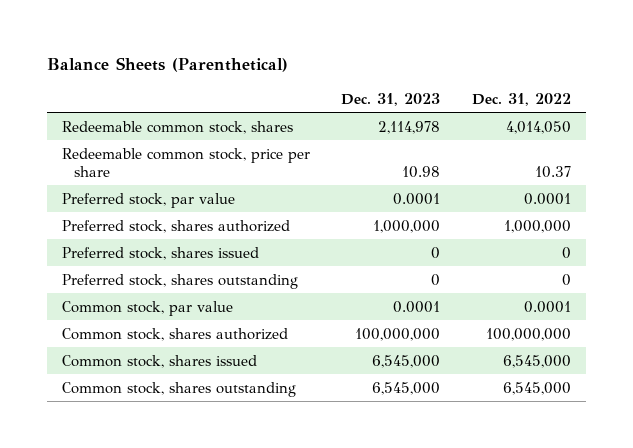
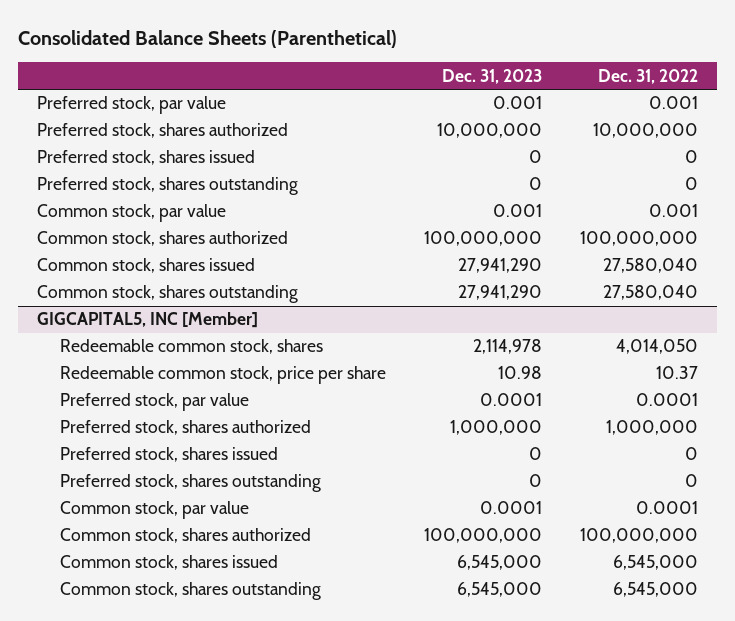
[46,56,288,72] Balance Sheets (Parenthetical) -> [18,30,398,49] Consolidated Balance Sheets (Parenthetical)
none -> [37,96,227,115] Preferred stock, par value
none -> [37,123,289,139] Preferred stock, shares authorized
none -> [37,150,256,166] Preferred stock, shares issued
none -> [37,177,299,196] Preferred stock, shares outstanding
none -> [37,204,227,223] Common stock, par value
none -> [37,231,289,247] Common stock, shares authorized
none -> [37,258,256,274] Common stock, shares issued
none -> [37,285,299,304] Common stock, shares outstanding
none -> [37,312,259,329] GIGCAPITAL5, INC [Member]

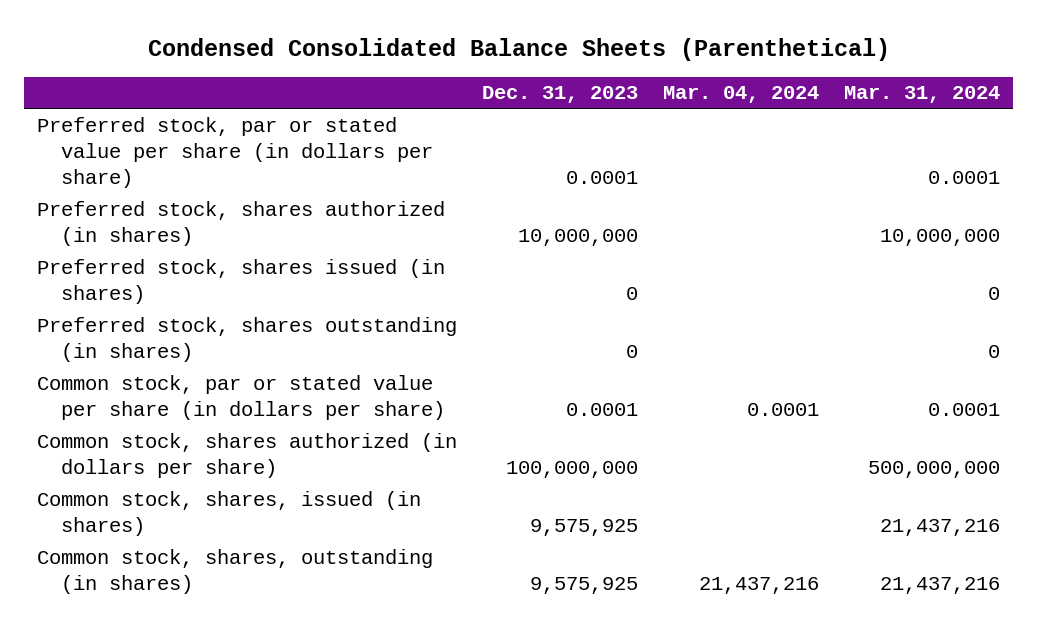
[18,30,398,49] Consolidated Balance Sheets (Parenthetical) -> [147,38,890,62] Condensed Consolidated Balance Sheets (Parenthetical)
[597,68,698,84] Dec. 31, 2022 -> none
none -> [663,86,820,104] Mar. 04, 2024
none -> [844,86,1001,104] Mar. 31, 2024
[37,312,259,329] GIGCAPITAL5, INC [Member] -> none
[60,339,324,355] Redeemable common stock, shares -> none
[60,366,387,385] Redeemable common stock, price per share -> none
[60,393,250,412] Preferred stock, par value -> none
[60,420,312,436] Preferred stock, shares authorized -> none
[60,447,279,463] Preferred stock, shares issued -> none
[60,474,322,493] Preferred stock, shares outstanding -> none
[60,501,250,520] Common stock, par value -> none
[60,528,312,544] Common stock, shares authorized -> none
[60,555,279,571] Common stock, shares issued -> none
[60,582,322,601] Common stock, shares outstanding -> none
[37,96,227,115] Preferred stock, par value -> [37,116,433,188] Preferred stock, par or stated value per share (in dollars per share)
[493,96,543,110] 0.001 -> [566,170,639,184] 0.0001
[37,123,289,139] Preferred stock, shares authorized -> [37,200,446,246] Preferred stock, shares authorized (in shares)
[37,150,256,166] Preferred stock, shares issued -> [37,258,446,304] Preferred stock, shares issued (in shares)
[37,177,299,196] Preferred stock, shares outstanding -> [37,316,458,362] Preferred stock, shares outstanding (in shares)
[37,204,227,223] Common stock, par value -> [37,374,445,420] Common stock, par or stated value per share (in dollars per share)
[493,204,543,218] 0.001 -> [566,402,639,416] 0.0001
[37,231,289,247] Common stock, shares authorized -> [37,432,458,478] Common stock, shares authorized (in dollars per share)
[37,258,256,274] Common stock, shares issued -> [37,490,422,536] Common stock, shares, issued (in shares)
[458,258,543,274] 27,941,290 -> [530,518,639,536] 9,575,925
[37,285,299,304] Common stock, shares outstanding -> [37,548,434,594] Common stock, shares, outstanding (in shares)
[458,285,543,301] 27,941,290 -> [530,576,639,594] 9,575,925

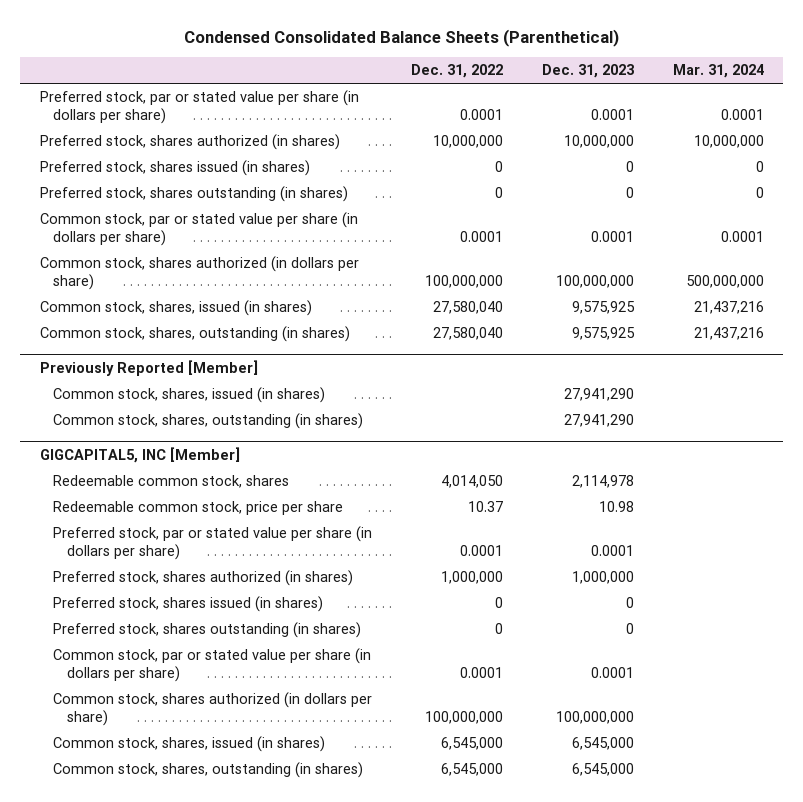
[663,86,820,104] Mar. 04, 2024 -> none
none -> [411,64,504,79] Dec. 31, 2022
none -> [39,359,258,376] Previously Reported [Member]
none -> [53,386,326,403] Common stock, shares, issued (in shares)
none -> [53,412,364,429] Common stock, shares, outstanding (in shares)
none -> [39,446,240,463] GIGCAPITAL5, INC [Member]
none -> [53,474,290,488] Redeemable common stock, shares
none -> [53,500,344,515] Redeemable common stock, price per share
none -> [53,525,373,560] Preferred stock, par or stated value per share (in dollars per share)
none -> [53,569,354,586] Preferred stock, shares authorized (in shares)
none -> [53,595,324,612] Preferred stock, shares issued (in shares)
none -> [53,621,362,638] Preferred stock, shares outstanding (in shares)
none -> [53,647,372,682] Common stock, par or stated value per share (in dollars per share)
none -> [53,691,373,726] Common stock, shares authorized (in dollars per share)
none -> [53,735,326,752] Common stock, shares, issued (in shares)
none -> [53,761,364,778] Common stock, shares, outstanding (in shares)

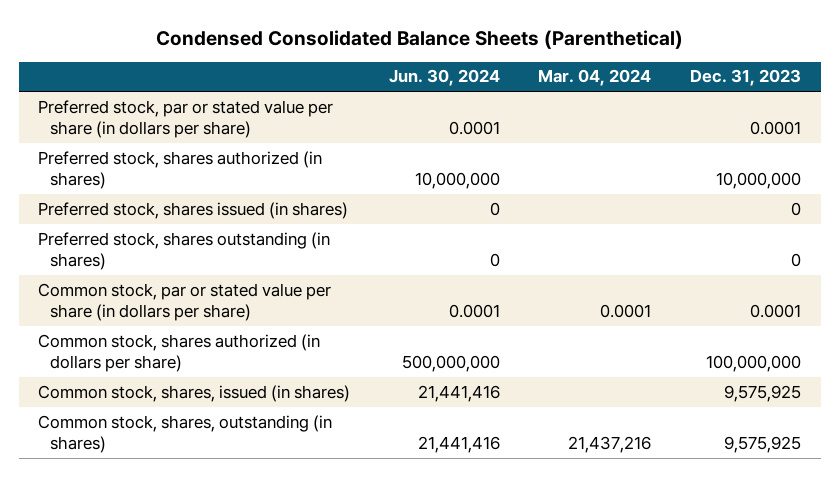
[411,64,504,79] Dec. 31, 2022 -> none
[672,64,764,79] Mar. 31, 2024 -> none
none -> [388,69,500,87] Jun. 30, 2024
none -> [538,69,652,87] Mar. 04, 2024
[39,359,258,376] Previously Reported [Member] -> none
[53,386,326,403] Common stock, shares, issued (in shares) -> none
[53,412,364,429] Common stock, shares, outstanding (in shares) -> none
[39,446,240,463] GIGCAPITAL5, INC [Member] -> none
[53,474,290,488] Redeemable common stock, shares -> none
[53,500,344,515] Redeemable common stock, price per share -> none
[53,525,373,560] Preferred stock, par or stated value per share (in dollars per share) -> none
[53,569,354,586] Preferred stock, shares authorized (in shares) -> none
[53,595,324,612] Preferred stock, shares issued (in shares) -> none
[53,621,362,638] Preferred stock, shares outstanding (in shares) -> none
[53,647,372,682] Common stock, par or stated value per share (in dollars per share) -> none
[53,691,373,726] Common stock, shares authorized (in dollars per share) -> none
[53,735,326,752] Common stock, shares, issued (in shares) -> none
[53,761,364,778] Common stock, shares, outstanding (in shares) -> none

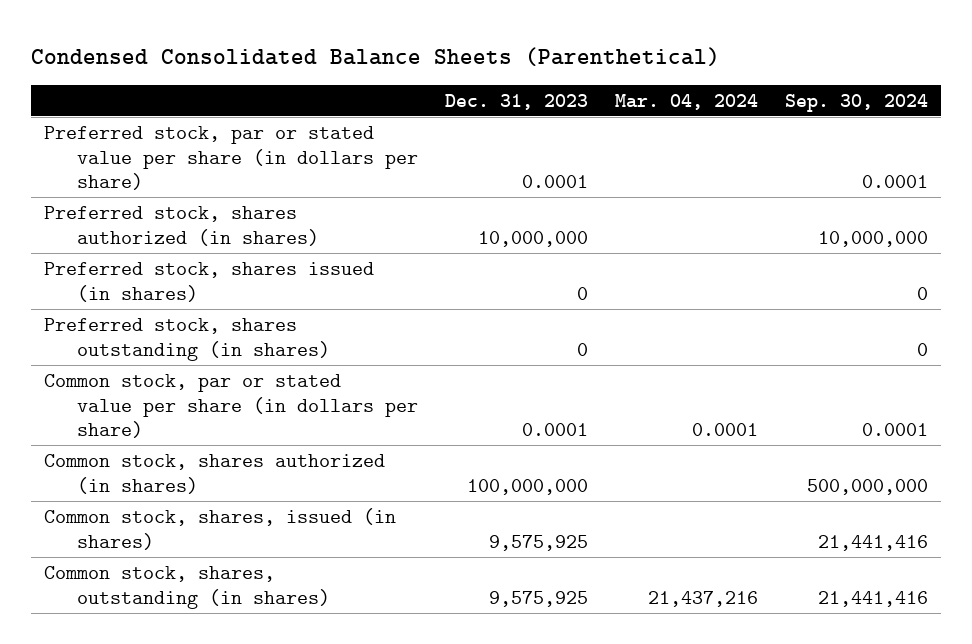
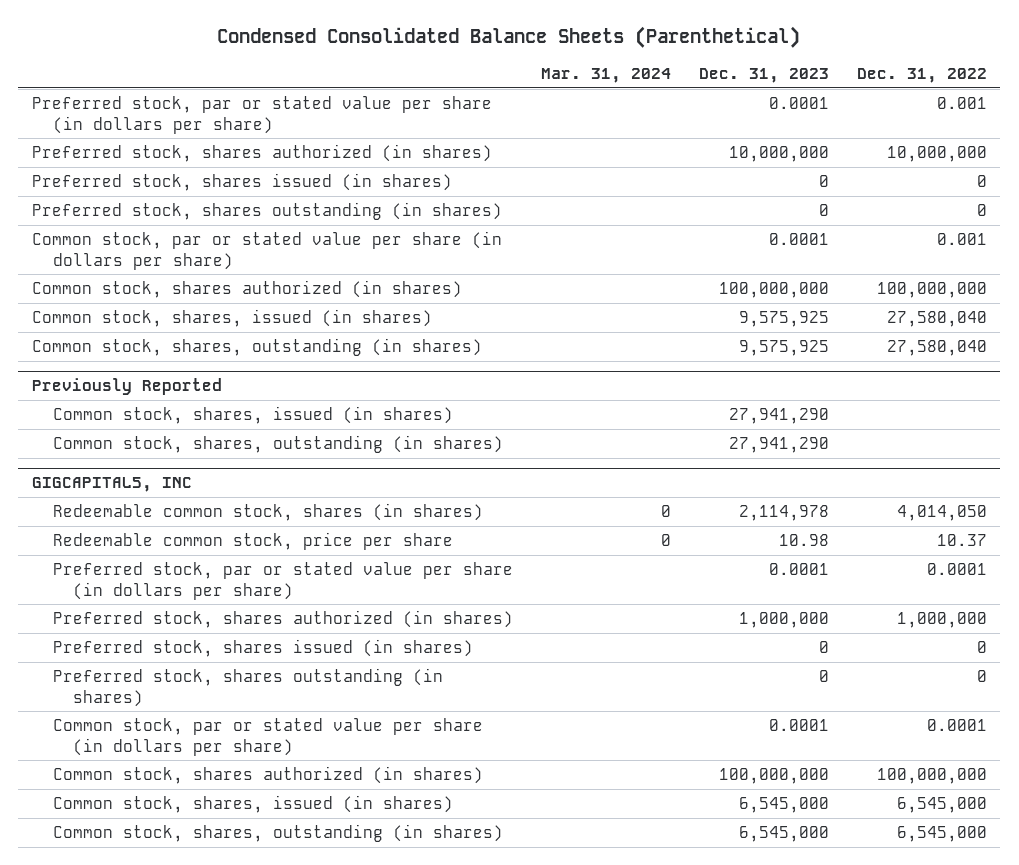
[614,93,758,110] Mar. 04, 2024 -> none
[784,93,928,112] Sep. 30, 2024 -> none
none -> [540,68,671,84] Mar. 31, 2024
none -> [856,68,987,84] Dec. 31, 2022
none -> [32,378,223,396] Previously Reported
none -> [52,406,453,425] Common stock, shares, issued (in shares)
none -> [52,435,503,454] Common stock, shares, outstanding (in shares)
none -> [32,477,193,493] GIGCAPITAL5, INC
none -> [52,503,483,522] Redeemable common stock, shares (in shares)
none -> [52,532,453,551] Redeemable common stock, price per share
none -> [52,562,513,600] Preferred stock, par or stated value per share (in dollars per share)
none -> [52,610,513,629] Preferred stock, shares authorized (in shares)
none -> [52,639,473,658] Preferred stock, shares issued (in shares)
none -> [52,668,443,707] Preferred stock, shares outstanding (in shares)
none -> [52,718,483,756] Common stock, par or stated value per share (in dollars per share)
none -> [52,766,483,785] Common stock, shares authorized (in shares)
none -> [52,795,453,814] Common stock, shares, issued (in shares)
none -> [52,824,503,843] Common stock, shares, outstanding (in shares)

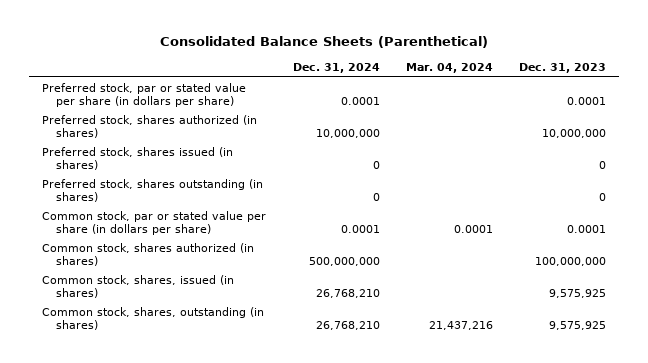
[217,26,801,49] Condensed Consolidated Balance Sheets (Parenthetical) -> [160,36,489,49] Consolidated Balance Sheets (Parenthetical)
[540,68,671,84] Mar. 31, 2024 -> none
[856,68,987,84] Dec. 31, 2022 -> none
none -> [292,63,380,74] Dec. 31, 2024
none -> [405,63,493,74] Mar. 04, 2024
[32,378,223,396] Previously Reported -> none
[52,406,453,425] Common stock, shares, issued (in shares) -> none
[52,435,503,454] Common stock, shares, outstanding (in shares) -> none
[32,477,193,493] GIGCAPITAL5, INC -> none
[52,503,483,522] Redeemable common stock, shares (in shares) -> none
[52,532,453,551] Redeemable common stock, price per share -> none
[52,562,513,600] Preferred stock, par or stated value per share (in dollars per share) -> none
[52,610,513,629] Preferred stock, shares authorized (in shares) -> none
[52,639,473,658] Preferred stock, shares issued (in shares) -> none
[52,668,443,707] Preferred stock, shares outstanding (in shares) -> none
[52,718,483,756] Common stock, par or stated value per share (in dollars per share) -> none
[52,766,483,785] Common stock, shares authorized (in shares) -> none
[52,795,453,814] Common stock, shares, issued (in shares) -> none
[52,824,503,843] Common stock, shares, outstanding (in shares) -> none

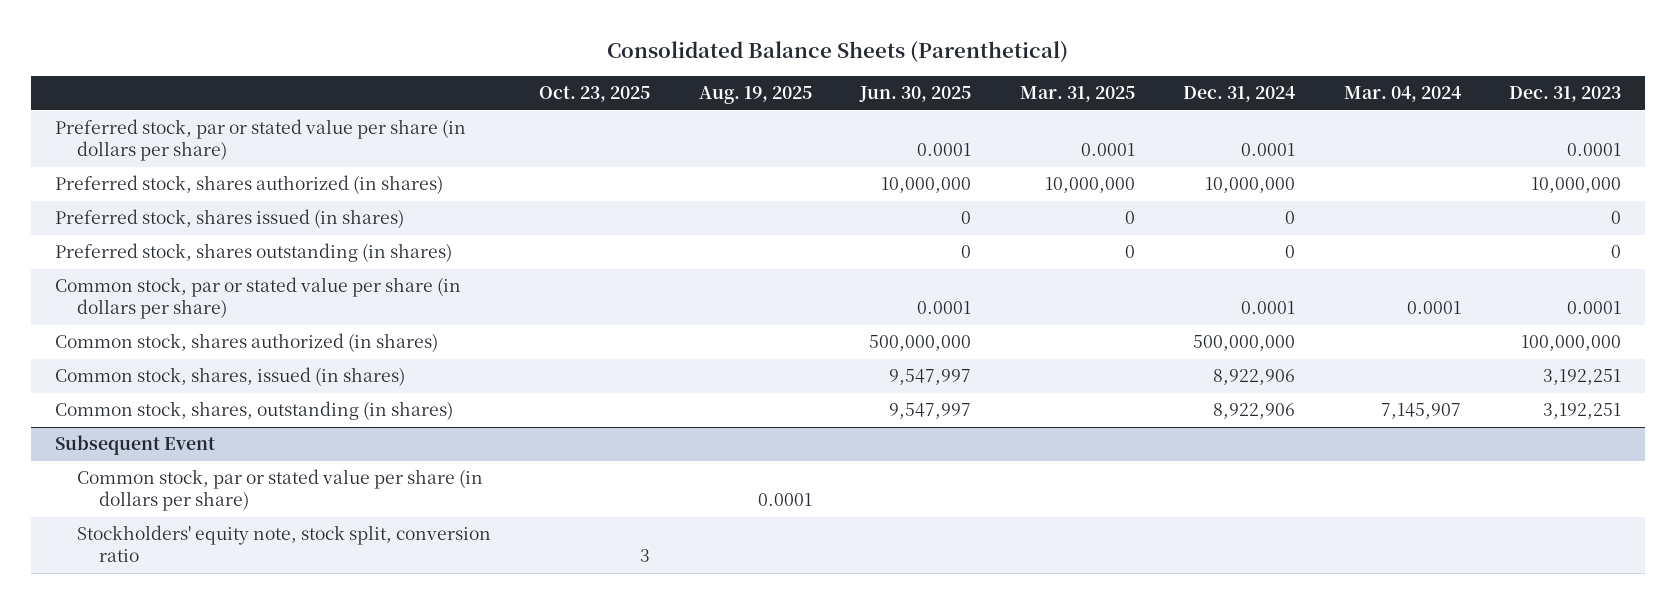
none -> [539,86,651,103] Oct. 23, 2025
none -> [698,86,812,105] Aug. 19, 2025
none -> [859,86,972,103] Jun. 30, 2025
none -> [1019,86,1135,103] Mar. 31, 2025
[315,288,380,298] 26,768,210 -> [1213,369,1296,386] 8,922,906
[548,288,606,298] 9,575,925 -> [1543,369,1622,386] 3,192,251
[315,320,380,330] 26,768,210 -> [1213,403,1296,420] 8,922,906
[428,320,493,330] 21,437,216 -> [1380,403,1461,420] 7,145,907
[548,320,606,330] 9,575,925 -> [1543,403,1622,420] 3,192,251
none -> [54,435,215,456] Subsequent Event
none -> [76,469,483,511] Common stock, par or stated value per share (in dollars per share)
none -> [76,525,491,562] Stockholders' equity note, stock split, conversion ratio

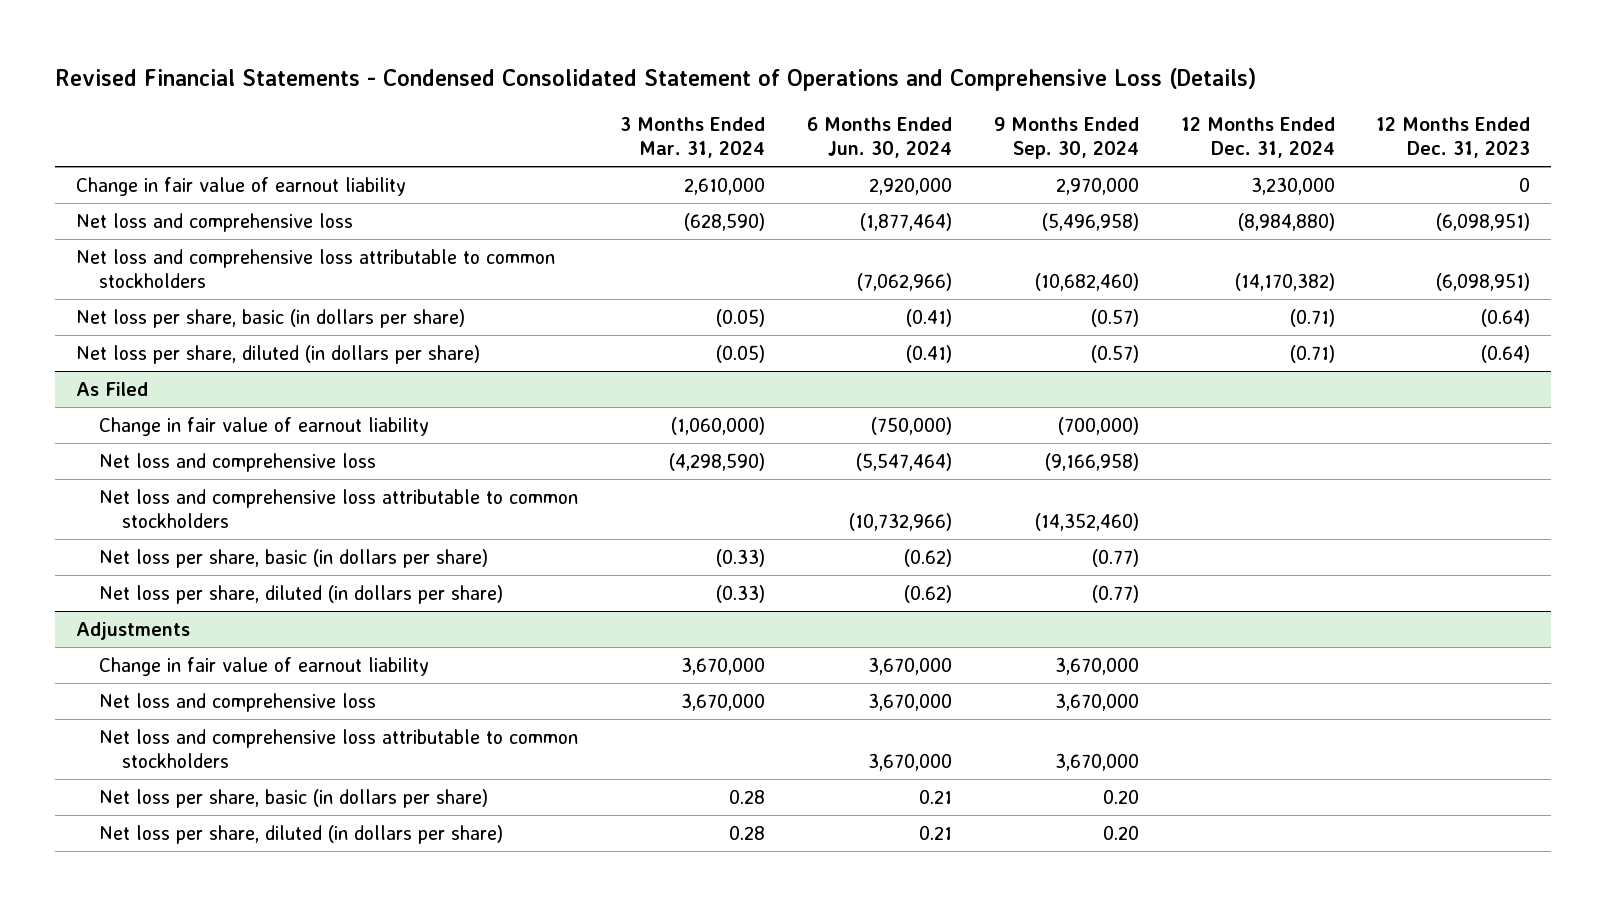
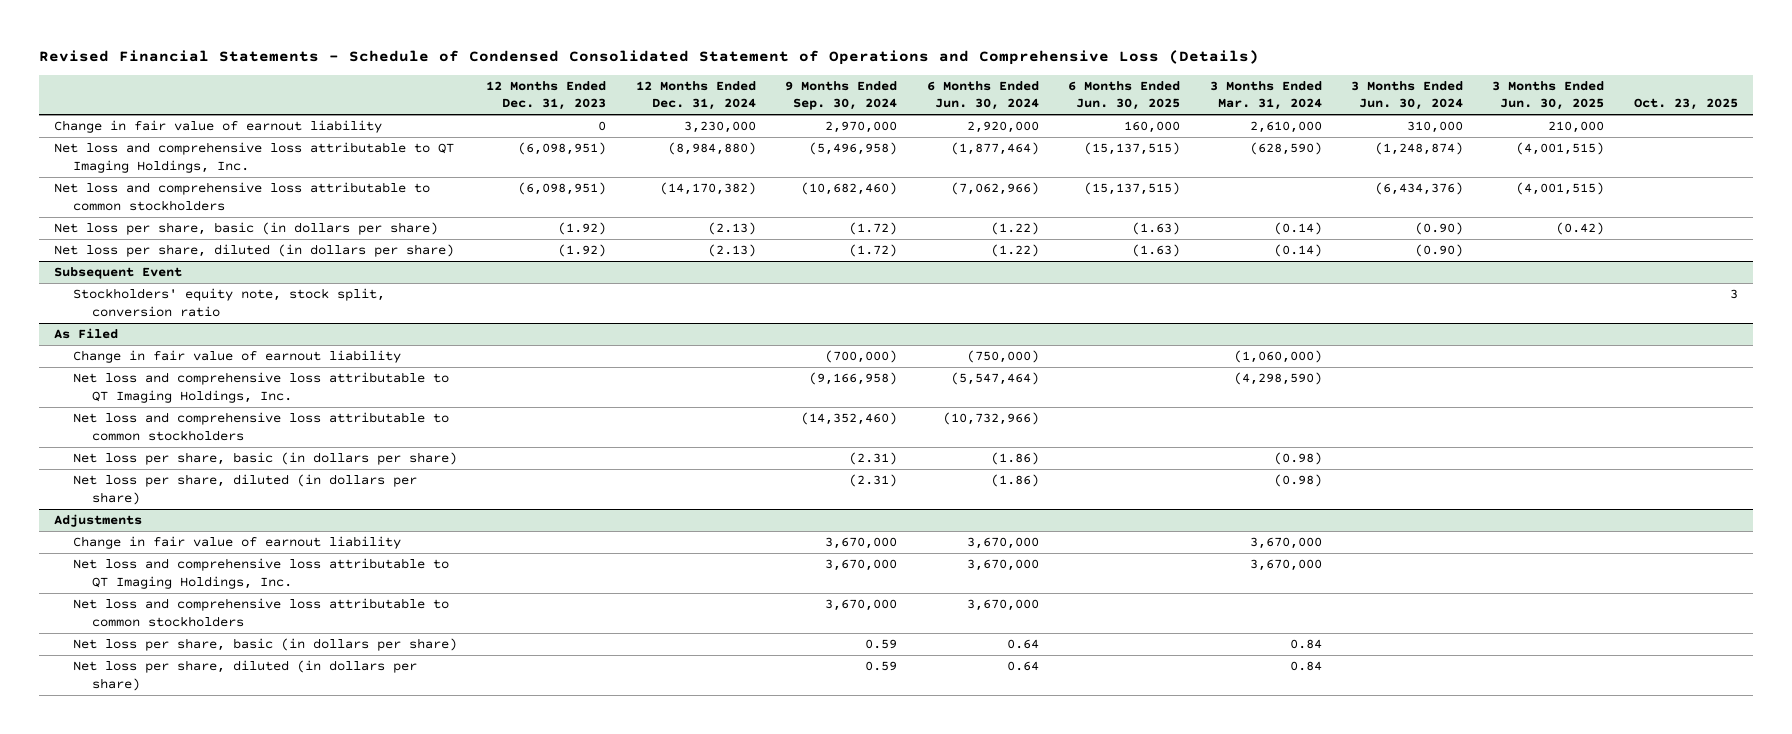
[54,68,1256,92] Revised Financial Statements - Condensed Consolidated Statement of Operations and Comprehensive Loss (Details) -> [38,49,1259,65] Revised Financial Statements - Schedule of Condensed Consolidated Statement of Operations and Comprehensive Loss (Details)
none -> [1068,80,1181,111] 6 Months Ended Jun. 30, 2025
none -> [1351,80,1464,111] 3 Months Ended Jun. 30, 2024
none -> [1492,80,1605,111] 3 Months Ended Jun. 30, 2025
none -> [1633,98,1738,111] Oct. 23, 2025
[75,212,353,232] Net loss and comprehensive loss -> [53,142,454,173] Net loss and comprehensive loss attributable to QT Imaging Holdings, Inc.
[715,308,765,327] (0.05) -> [1273,222,1322,236] (0.14)
[905,308,952,327] (0.41) -> [990,222,1039,236] (1.22)
[1090,308,1139,327] (0.57) -> [849,222,898,236] (1.72)
[1289,308,1335,327] (0.71) -> [707,222,756,236] (2.13)
[1481,308,1531,327] (0.64) -> [558,222,607,236] (1.92)
[715,344,765,363] (0.05) -> [1273,244,1322,258] (0.14)
[905,344,952,363] (0.41) -> [990,244,1039,258] (1.22)
[1090,344,1139,363] (0.57) -> [849,244,898,258] (1.72)
[1289,344,1335,363] (0.71) -> [707,244,756,258] (2.13)
[1481,344,1531,363] (0.64) -> [558,244,607,258] (1.92)
none -> [53,267,182,280] Subsequent Event
none -> [72,288,385,317] Stockholders' equity note, stock split, conversion ratio
[98,452,376,472] Net loss and comprehensive loss -> [72,372,449,403] Net loss and comprehensive loss attributable to QT Imaging Holdings, Inc.
[715,548,765,567] (0.33) -> [1273,452,1322,466] (0.98)
[903,548,952,567] (0.62) -> [990,452,1039,466] (1.86)
[1091,548,1139,567] (0.77) -> [849,452,898,466] (2.31)
[715,584,765,603] (0.33) -> [1273,474,1322,488] (0.98)
[903,584,952,603] (0.62) -> [990,474,1039,488] (1.86)
[1091,584,1139,603] (0.77) -> [849,474,898,488] (2.31)
[98,692,376,712] Net loss and comprehensive loss -> [72,558,449,589] Net loss and comprehensive loss attributable to QT Imaging Holdings, Inc.
[728,788,765,804] 0.28 -> [1289,639,1322,650] 0.84
[918,788,952,804] 0.21 -> [1006,639,1039,650] 0.64
[1102,788,1139,804] 0.20 -> [865,639,898,650] 0.59
[728,824,765,840] 0.28 -> [1289,661,1322,672] 0.84
[918,824,952,840] 0.21 -> [1006,661,1039,672] 0.64
[1102,824,1139,840] 0.20 -> [865,661,898,672] 0.59

